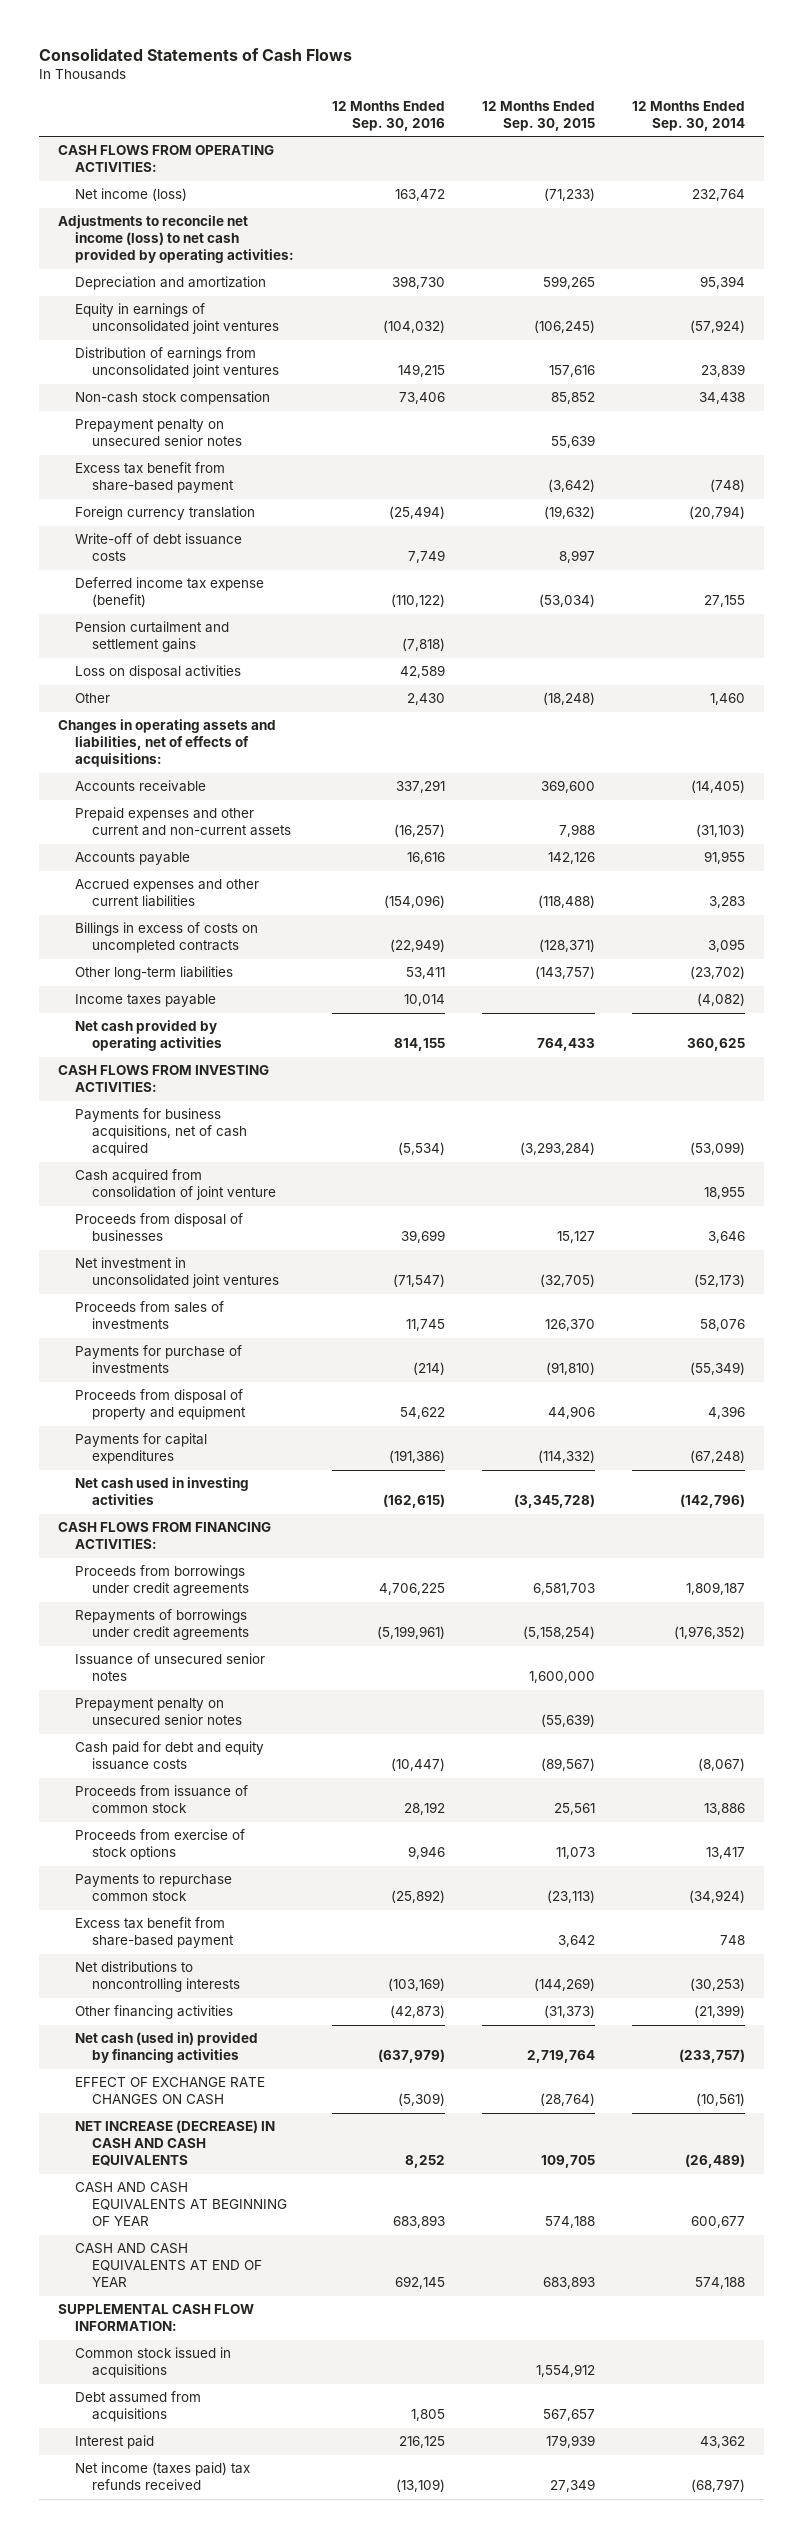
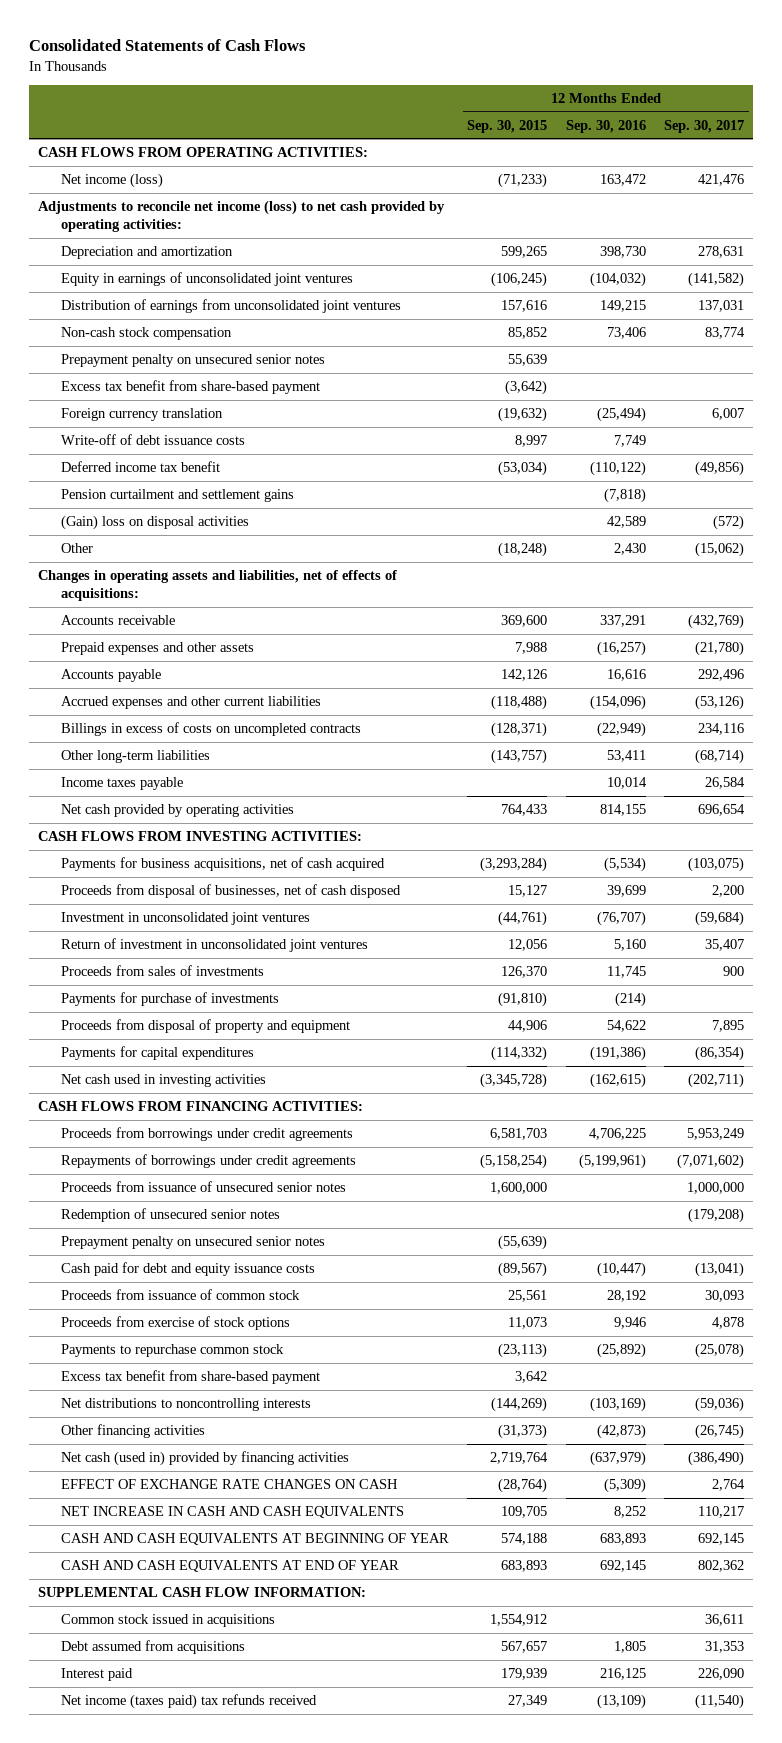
[632,101,746,132] 12 Months Ended Sep. 30, 2014 -> none
none -> [664,119,745,133] Sep. 30, 2017
[75,577,265,608] Deferred income tax expense (benefit) -> [60,460,220,472] Deferred income tax benefit
[75,665,242,680] Loss on disposal activities -> [60,514,249,530] (Gain) loss on disposal activities
[75,807,292,837] Prepaid expenses and other current and non-current assets -> [60,641,254,655] Prepaid expenses and other assets
[75,1169,277,1201] Cash acquired from consolidation of joint venture -> none
[75,1213,244,1242] Proceeds from disposal of businesses -> [60,883,401,898] Proceeds from disposal of businesses, net of cash disposed
[75,1257,280,1289] Net investment in unconsolidated joint ventures -> [60,911,310,925] Investment in unconsolidated joint ventures
[392,1274,445,1288] (71,547) -> [596,910,646,926] (76,707)
[539,1274,595,1288] (32,705) -> [498,910,548,926] (44,761)
none -> [60,937,368,952] Return of investment in unconsolidated joint ventures
[75,1653,266,1682] Issuance of unsecured senior notes -> [60,1180,346,1192] Proceeds from issuance of unsecured senior notes
none -> [60,1207,280,1222] Redemption of unsecured senior notes
[75,2120,276,2167] NET INCREASE (DECREASE) IN CASH AND CASH EQUIVALENTS -> [60,1505,404,1518] NET INCREASE IN CASH AND CASH EQUIVALENTS

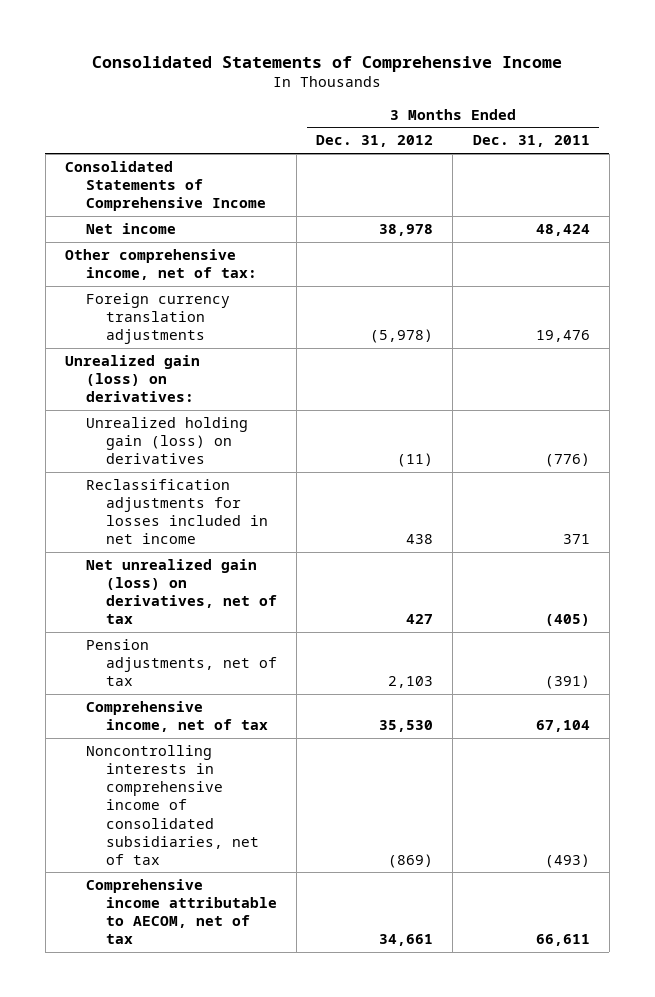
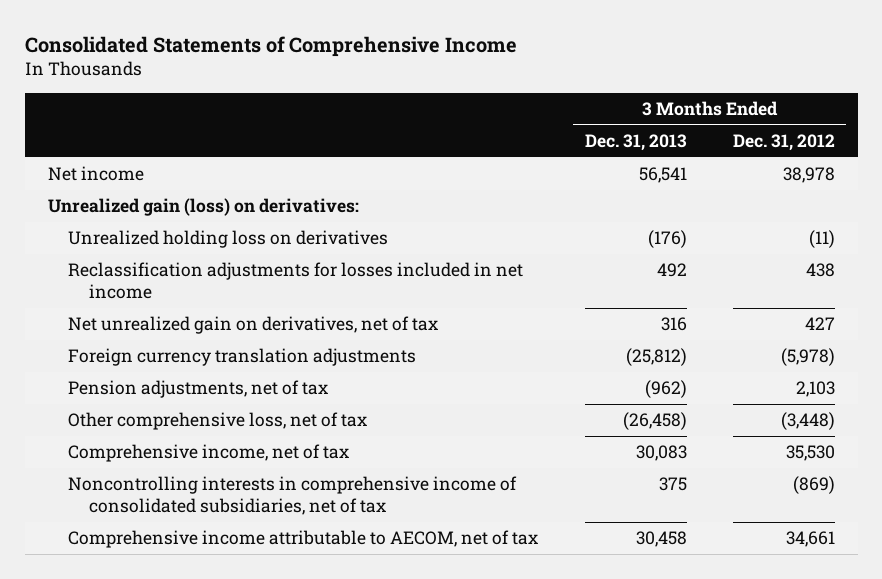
[472,135,590,148] Dec. 31, 2011 -> none
none -> [584,134,687,152] Dec. 31, 2013
[65,160,266,212] Consolidated Statements of Comprehensive Income -> none
[65,248,257,281] Other comprehensive income, net of tax: -> none
[85,416,248,465] Unrealized holding gain (loss) on derivatives -> [68,230,389,249] Unrealized holding loss on derivatives
[85,558,278,625] Net unrealized gain (loss) on derivatives, net of tax -> [68,316,439,335] Net unrealized gain on derivatives, net of tax
[85,292,230,345] Foreign currency translation adjustments -> [68,348,417,367] Foreign currency translation adjustments
none -> [68,412,368,431] Other comprehensive loss, net of tax

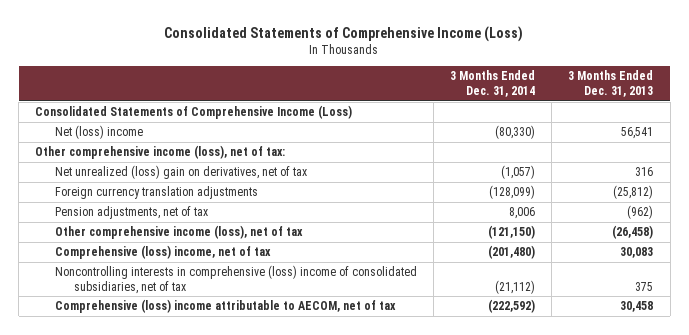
[24,35,517,57] Consolidated Statements of Comprehensive Income -> [164,25,524,42] Consolidated Statements of Comprehensive Income (Loss)
[732,134,835,152] Dec. 31, 2012 -> none
none -> [450,70,536,98] 3 Months Ended Dec. 31, 2014
[47,198,359,217] Unrealized gain (loss) on derivatives: -> none
[68,230,389,249] Unrealized holding loss on derivatives -> none
[68,262,524,300] Reclassification adjustments for losses included in net income -> none
none -> [35,105,353,120] Consolidated Statements of Comprehensive Income (Loss)
[47,166,144,182] Net income -> [54,125,143,140] Net (loss) income
none -> [35,145,286,160] Other comprehensive income (loss), net of tax:
[68,316,439,335] Net unrealized gain on derivatives, net of tax -> [54,165,307,180] Net unrealized (loss) gain on derivatives, net of tax
[68,412,368,431] Other comprehensive loss, net of tax -> [54,225,303,240] Other comprehensive income (loss), net of tax
[68,444,350,463] Comprehensive income, net of tax -> [54,245,271,260] Comprehensive (loss) income, net of tax
[68,476,518,516] Noncontrolling interests in comprehensive income of consolidated subsidiaries, net of tax -> [54,265,417,294] Noncontrolling interests in comprehensive (loss) income of consolidated subsidiaries, net of tax
[68,530,539,549] Comprehensive income attributable to AECOM, net of tax -> [54,299,396,314] Comprehensive (loss) income attributable to AECOM, net of tax

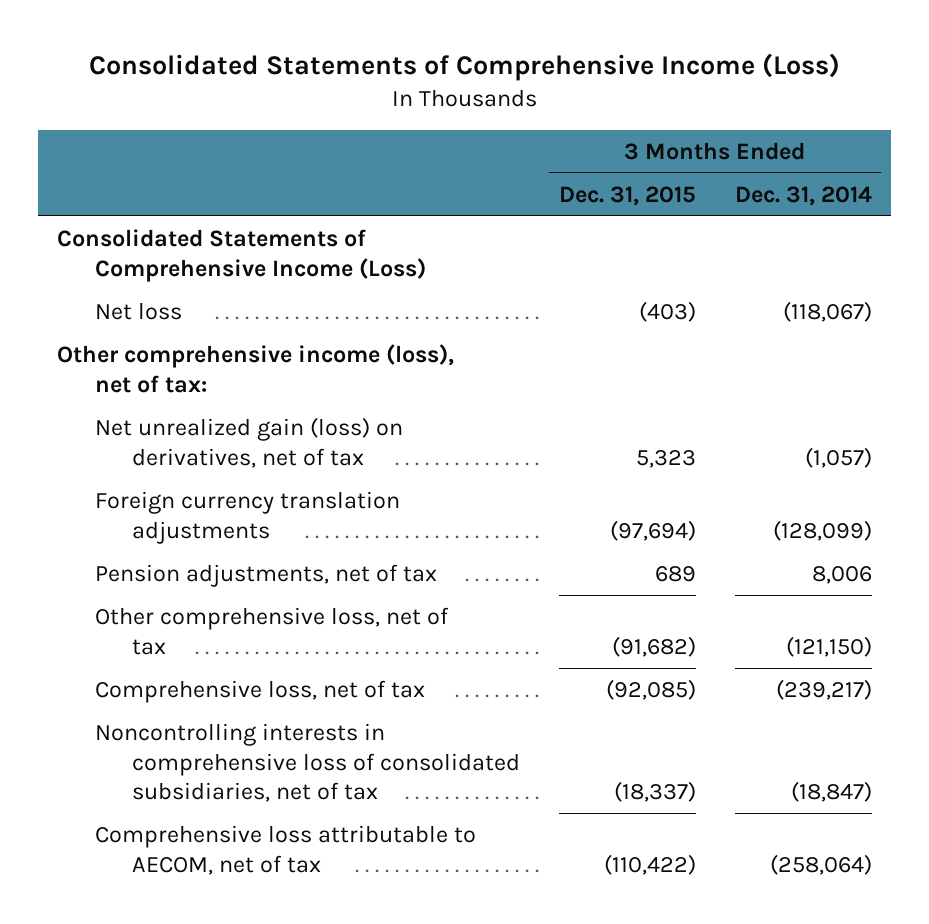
[568,70,654,98] 3 Months Ended Dec. 31, 2013 -> none
none -> [558,185,696,206] Dec. 31, 2015
[54,125,143,140] Net (loss) income -> [94,301,182,320] Net loss
[495,125,536,140] (80,330) -> [782,300,872,322] (118,067)
[54,165,307,180] Net unrealized (loss) gain on derivatives, net of tax -> [94,416,403,468] Net unrealized gain (loss) on derivatives, net of tax
[54,225,303,240] Other comprehensive income (loss), net of tax -> [94,606,449,655] Other comprehensive loss, net of tax
[54,245,271,260] Comprehensive (loss) income, net of tax -> [94,679,425,703] Comprehensive loss, net of tax
[488,245,536,260] (201,480) -> [775,678,872,700] (239,217)
[54,265,417,294] Noncontrolling interests in comprehensive (loss) income of consolidated subsidiaries, net of tax -> [94,722,520,803] Noncontrolling interests in comprehensive loss of consolidated subsidiaries, net of tax
[495,279,536,294] (21,112) -> [790,781,872,803] (18,847)
[54,299,396,314] Comprehensive (loss) income attributable to AECOM, net of tax -> [94,824,476,875] Comprehensive loss attributable to AECOM, net of tax
[488,299,536,314] (222,592) -> [769,853,872,875] (258,064)

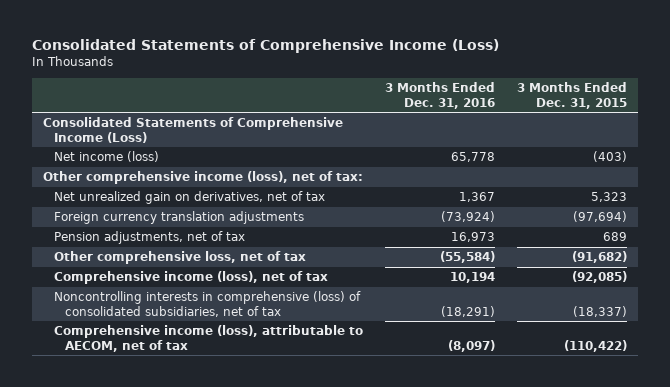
[734,185,872,206] Dec. 31, 2014 -> none
none -> [385,82,496,109] 3 Months Ended Dec. 31, 2016
[94,301,182,320] Net loss -> [54,151,160,163] Net income (loss)
[94,416,403,468] Net unrealized gain (loss) on derivatives, net of tax -> [54,191,326,205] Net unrealized gain on derivatives, net of tax
[94,679,425,703] Comprehensive loss, net of tax -> [54,271,329,285] Comprehensive income (loss), net of tax
[94,722,520,803] Noncontrolling interests in comprehensive loss of consolidated subsidiaries, net of tax -> [54,291,362,317] Noncontrolling interests in comprehensive (loss) of consolidated subsidiaries, net of tax
[94,824,476,875] Comprehensive loss attributable to AECOM, net of tax -> [54,325,364,352] Comprehensive income (loss), attributable to AECOM, net of tax

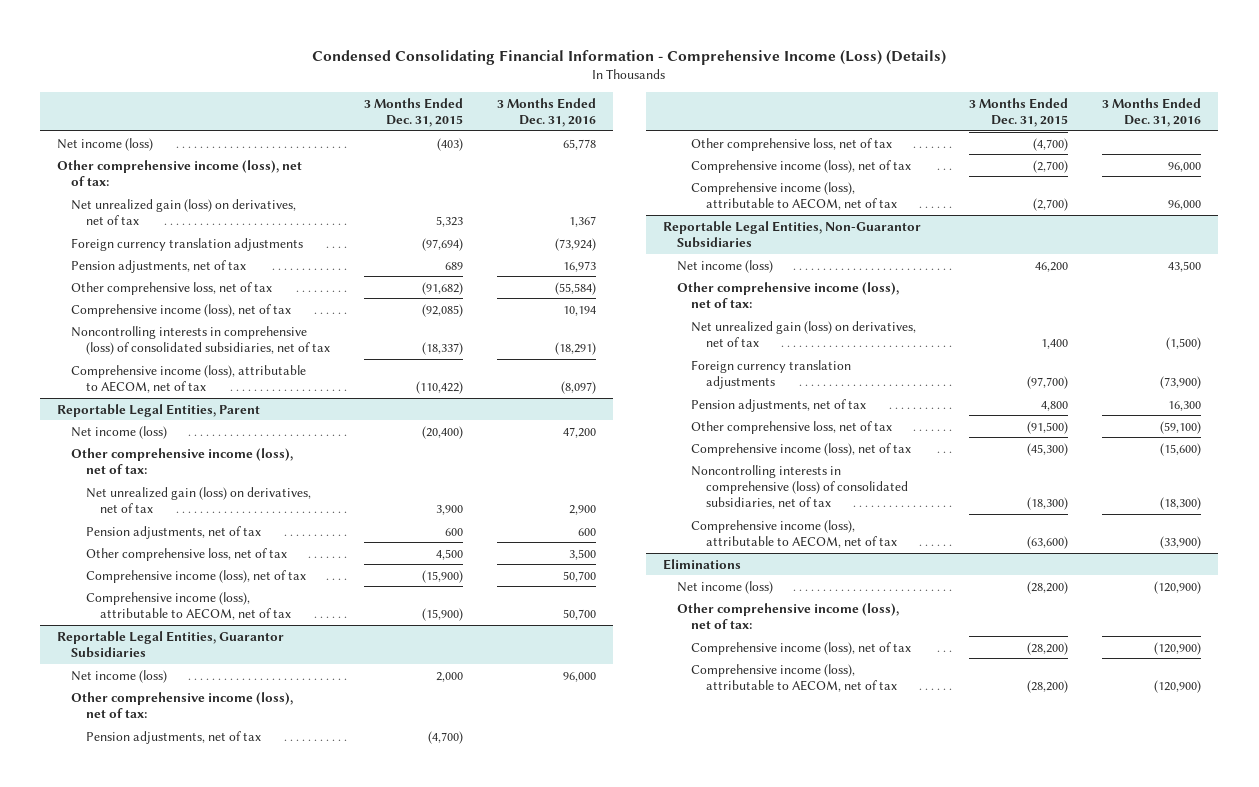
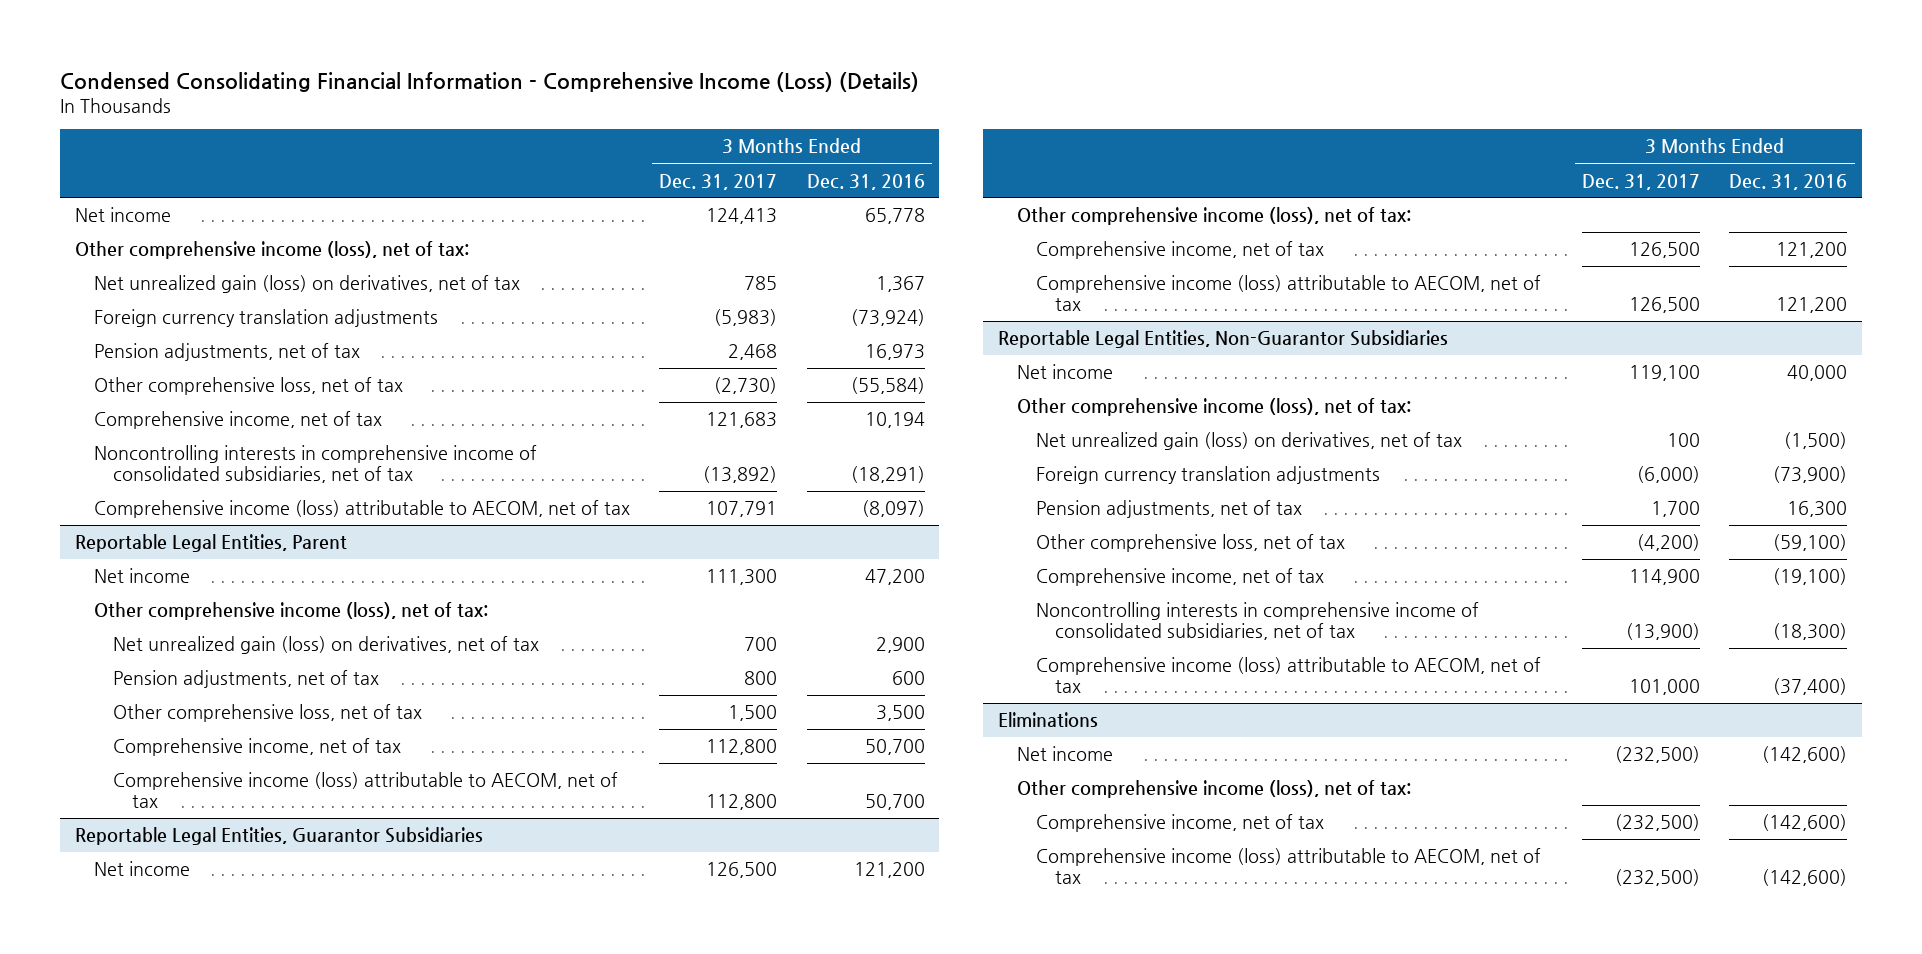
[363,97,463,127] 3 Months Ended Dec. 31, 2015 -> none
none -> [659,173,778,190] Dec. 31, 2017
[57,137,154,151] Net income (loss) -> [75,207,172,223] Net income
[71,303,292,317] Comprehensive income (loss), net of tax -> [94,411,383,430] Comprehensive income, net of tax
[71,325,330,355] Noncontrolling interests in comprehensive (loss) of consolidated subsidiaries, net of tax -> [94,445,538,483] Noncontrolling interests in comprehensive income of consolidated subsidiaries, net of tax
[71,364,307,393] Comprehensive income (loss), attributable to AECOM, net of tax -> [94,500,631,519] Comprehensive income (loss) attributable to AECOM, net of tax
[71,425,168,439] Net income (loss) -> [94,568,191,584] Net income
[85,569,306,583] Comprehensive income (loss), net of tax -> [113,738,402,757] Comprehensive income, net of tax
[85,591,291,620] Comprehensive income (loss), attributable to AECOM, net of tax -> [113,772,619,808] Comprehensive income (loss) attributable to AECOM, net of tax
[71,669,168,683] Net income (loss) -> [94,861,191,877] Net income
[562,671,596,682] 96,000 -> [853,862,925,879] 121,200
[85,730,261,744] Pension adjustments, net of tax -> none
[691,137,893,151] Other comprehensive loss, net of tax -> none
[691,159,912,173] Comprehensive income (loss), net of tax -> [1036,241,1325,260] Comprehensive income, net of tax
[1168,161,1202,172] 96,000 -> [1776,242,1848,259] 121,200
[691,181,897,210] Comprehensive income (loss), attributable to AECOM, net of tax -> [1036,275,1542,311] Comprehensive income (loss) attributable to AECOM, net of tax
[1168,199,1202,210] 96,000 -> [1776,296,1848,313] 121,200
[677,259,774,273] Net income (loss) -> [1016,364,1113,380] Net income
[1168,260,1202,272] 43,500 -> [1787,365,1848,382] 40,000
[691,442,912,456] Comprehensive income (loss), net of tax -> [1036,568,1325,587] Comprehensive income, net of tax
[1160,442,1202,456] (15,600) -> [1773,568,1848,586] (19,100)
[691,464,908,510] Noncontrolling interests in comprehensive (loss) of consolidated subsidiaries, net of tax -> [1036,602,1480,640] Noncontrolling interests in comprehensive income of consolidated subsidiaries, net of tax
[691,519,897,548] Comprehensive income (loss), attributable to AECOM, net of tax -> [1036,657,1542,693] Comprehensive income (loss) attributable to AECOM, net of tax
[1160,535,1202,549] (33,900) -> [1773,677,1848,695] (37,400)
[677,580,774,594] Net income (loss) -> [1016,746,1113,762] Net income
[1154,580,1202,594] (120,900) -> [1762,746,1848,764] (142,600)
[691,641,912,655] Comprehensive income (loss), net of tax -> [1036,814,1325,833] Comprehensive income, net of tax
[1154,641,1202,655] (120,900) -> [1762,814,1848,832] (142,600)
[691,663,897,692] Comprehensive income (loss), attributable to AECOM, net of tax -> [1036,848,1542,884] Comprehensive income (loss) attributable to AECOM, net of tax
[1154,679,1202,693] (120,900) -> [1762,868,1848,886] (142,600)

